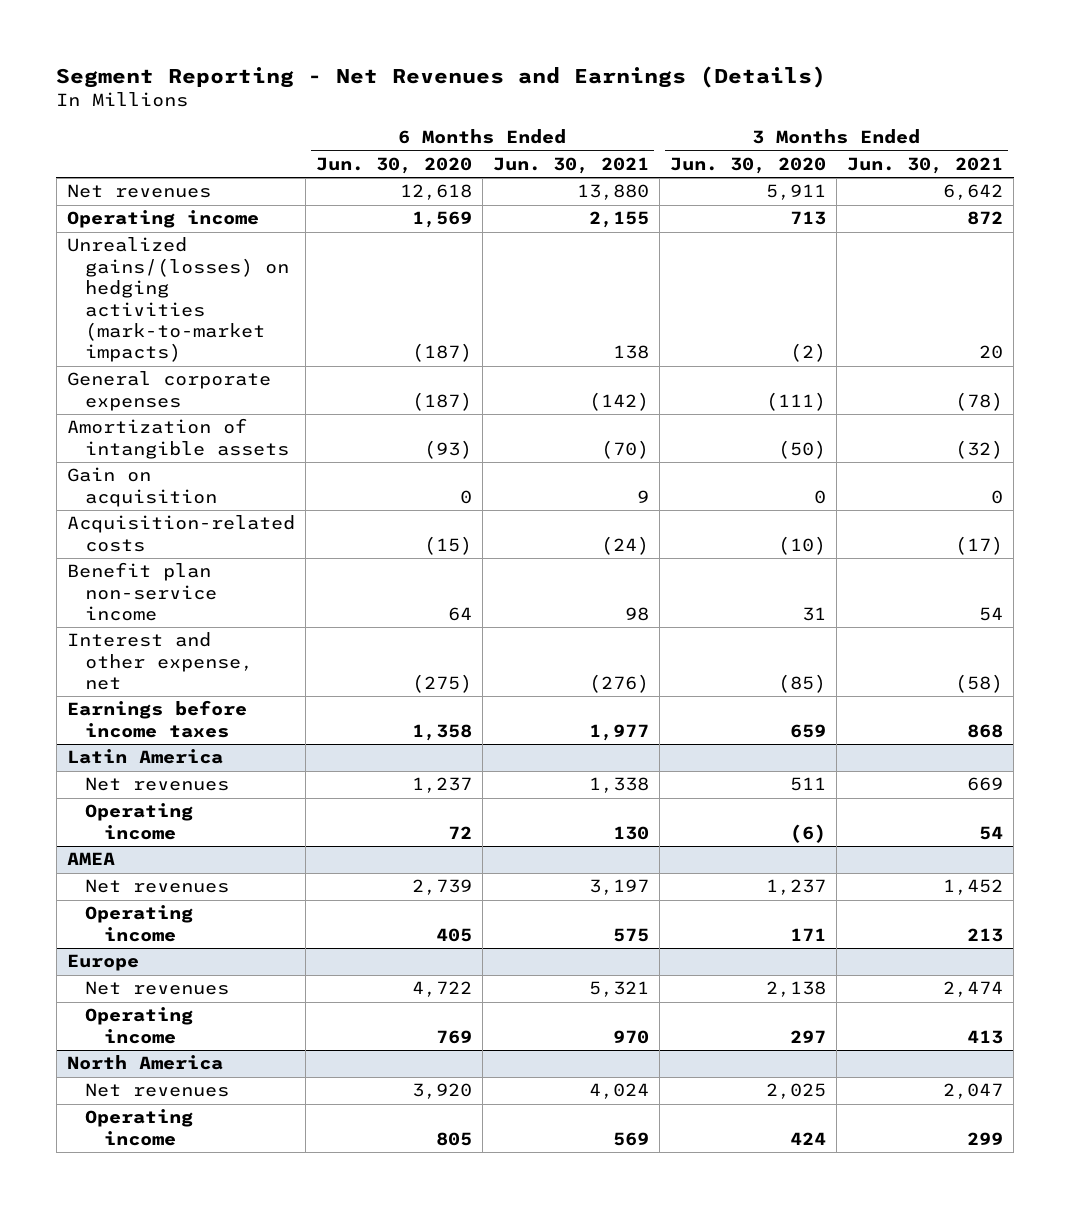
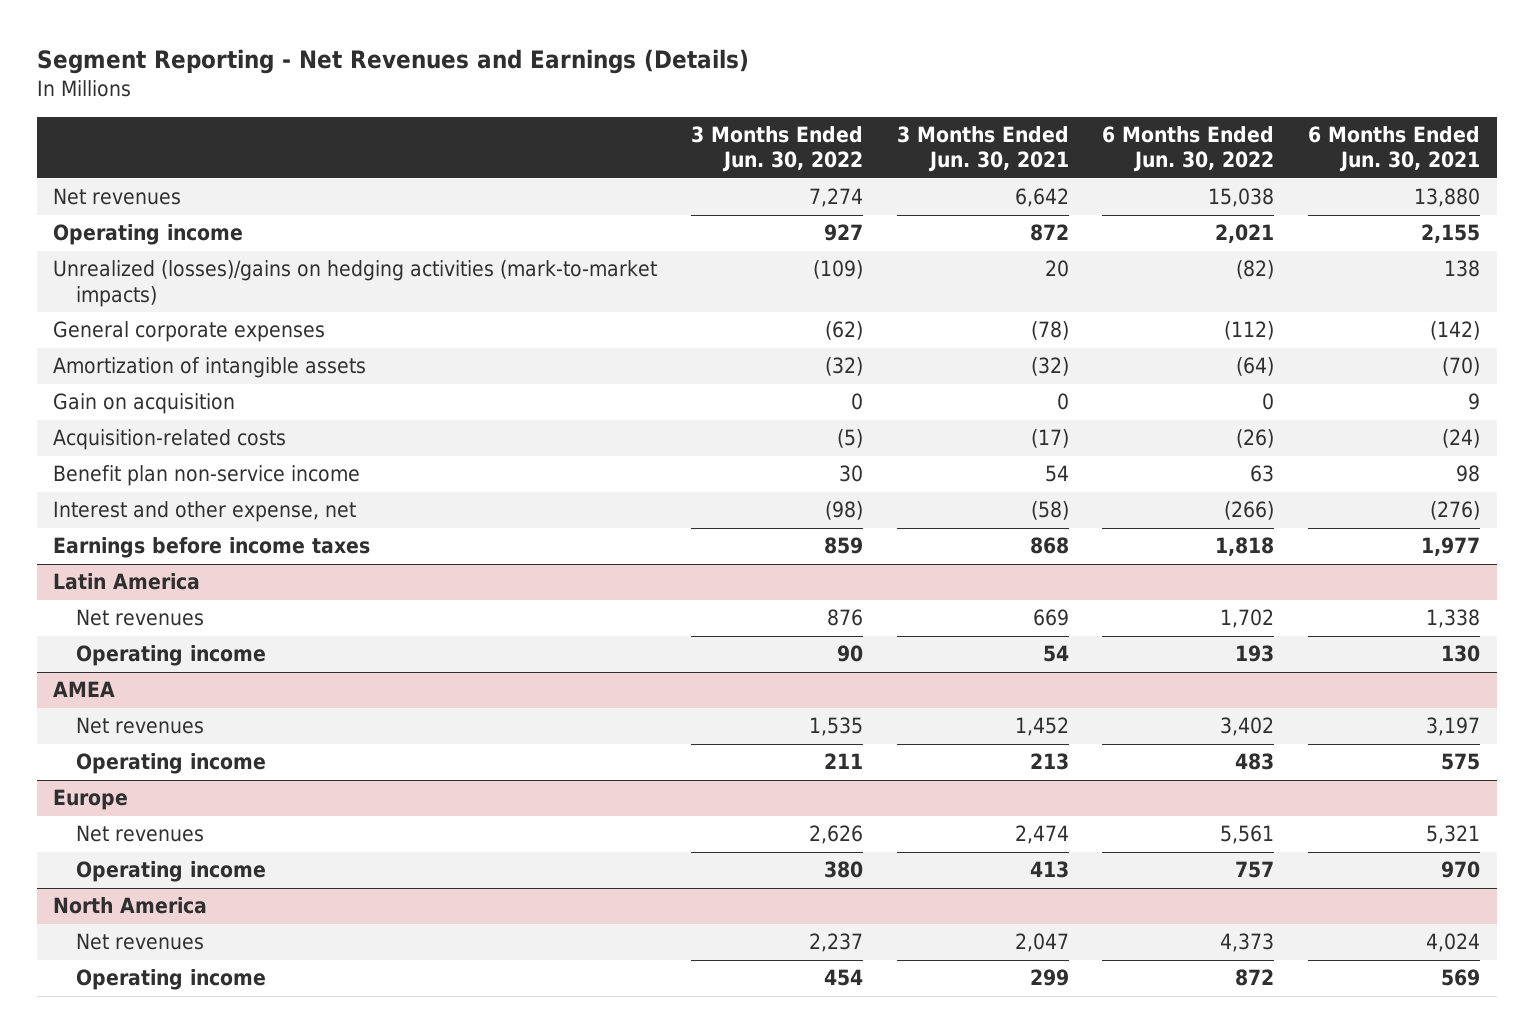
[315,156,472,174] Jun. 30, 2020 -> none
[669,156,826,174] Jun. 30, 2020 -> none
none -> [691,126,864,173] 3 Months Ended Jun. 30, 2022
none -> [1102,126,1275,173] 6 Months Ended Jun. 30, 2022
[66,237,290,363] Unrealized gains/(losses) on hedging activities (mark-to-market impacts) -> [53,260,658,307] Unrealized (losses)/gains on hedging activities (mark-to-market impacts)

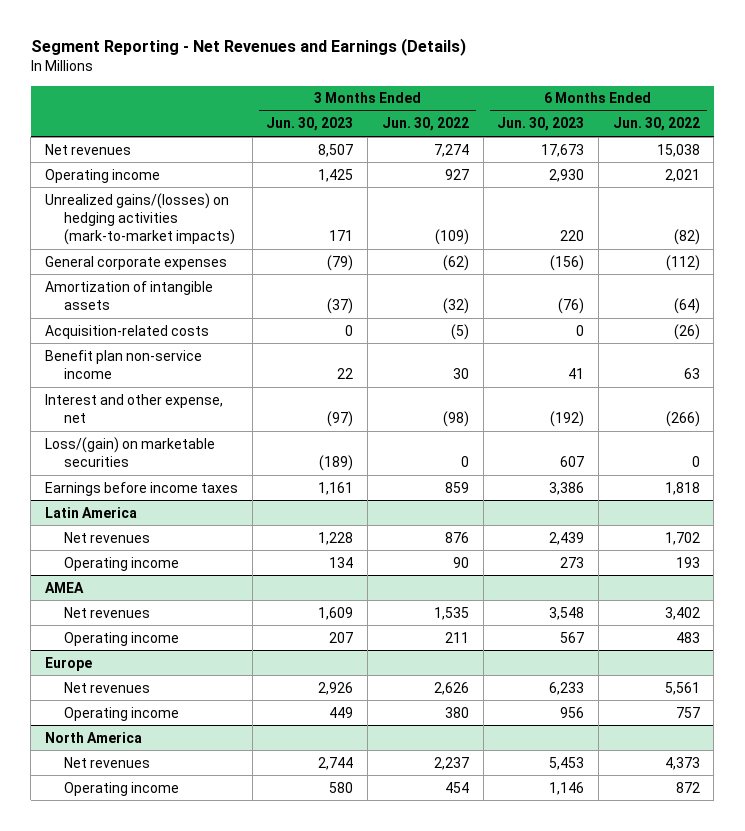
[896,126,1069,173] 3 Months Ended Jun. 30, 2021 -> none
[1307,126,1480,173] 6 Months Ended Jun. 30, 2021 -> none
none -> [266,117,354,132] Jun. 30, 2023
none -> [497,117,585,132] Jun. 30, 2023
[53,260,658,307] Unrealized (losses)/gains on hedging activities (mark-to-market impacts) -> [44,192,235,246] Unrealized gains/(losses) on hedging activities (mark-to-market impacts)
[53,393,236,415] Gain on acquisition -> none
none -> [44,436,215,467] Loss/(gain) on marketable securities

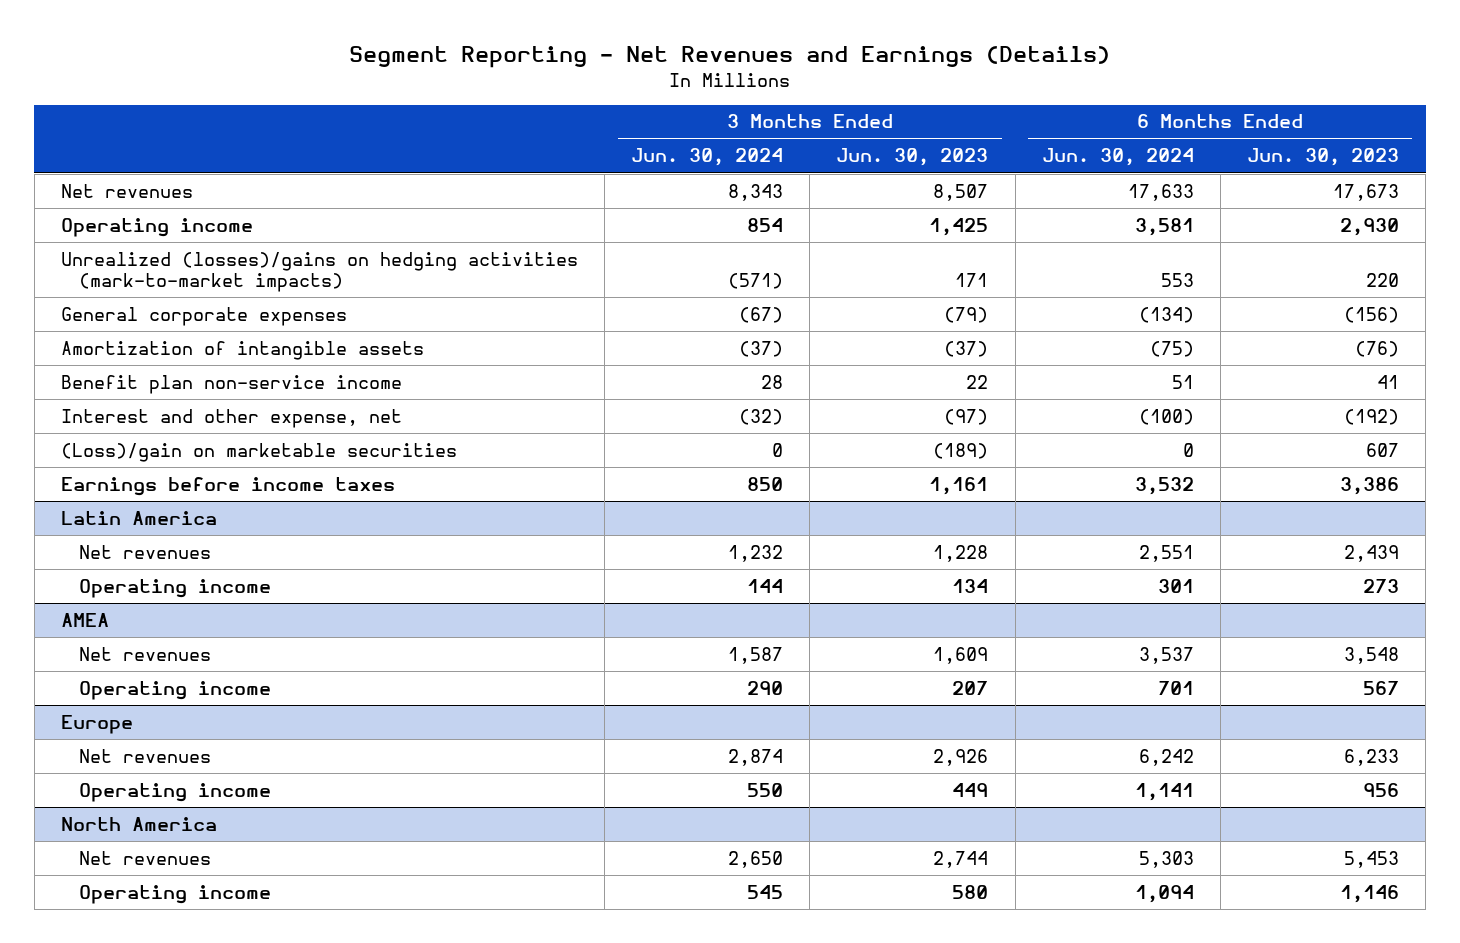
[381,117,469,132] Jun. 30, 2022 -> none
[612,117,700,132] Jun. 30, 2022 -> none
none -> [631,148,784,167] Jun. 30, 2024
none -> [1041,148,1194,167] Jun. 30, 2024
[44,192,235,246] Unrealized gains/(losses) on hedging activities (mark-to-market impacts) -> [60,251,578,292] Unrealized (losses)/gains on hedging activities (mark-to-market impacts)
[44,324,209,339] Acquisition-related costs -> none
[44,436,215,467] Loss/(gain) on marketable securities -> [60,442,457,462] (Loss)/gain on marketable securities

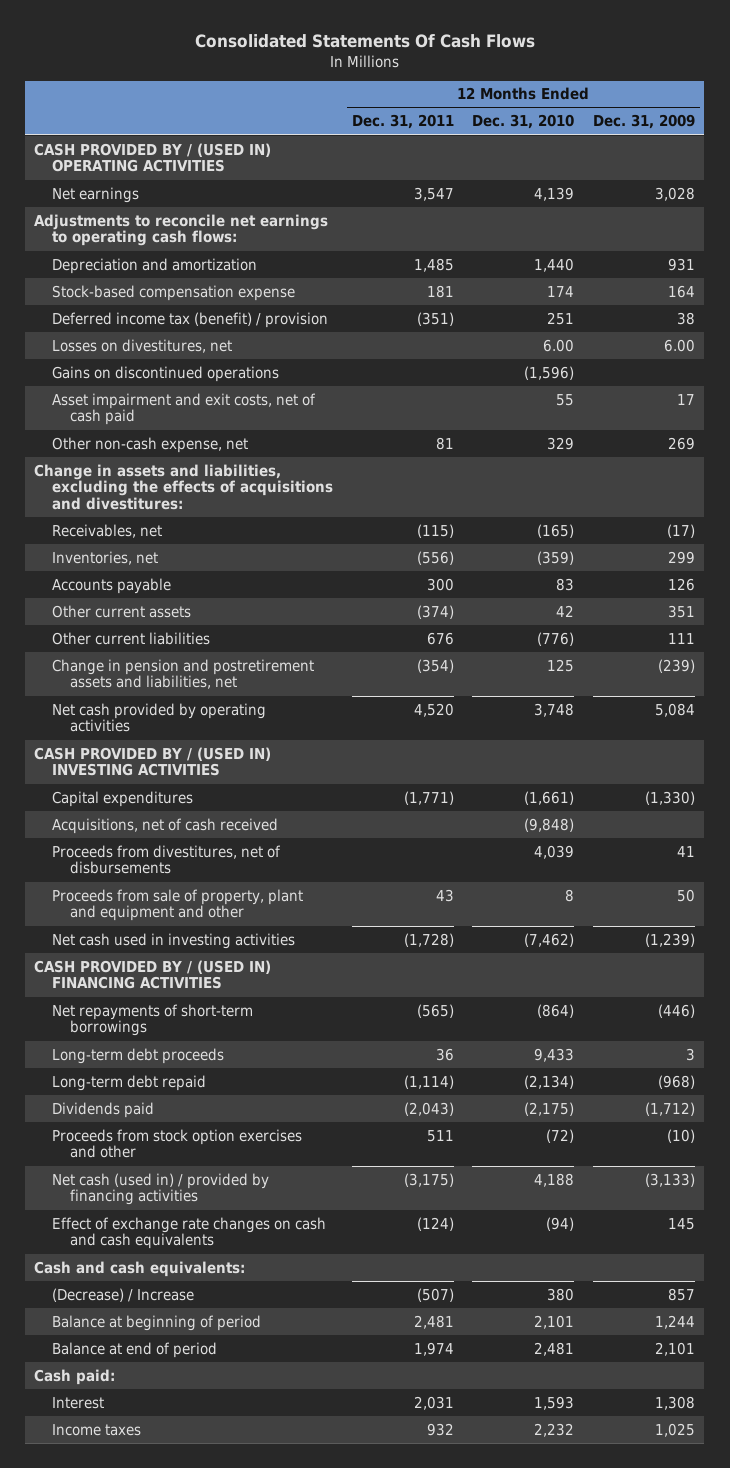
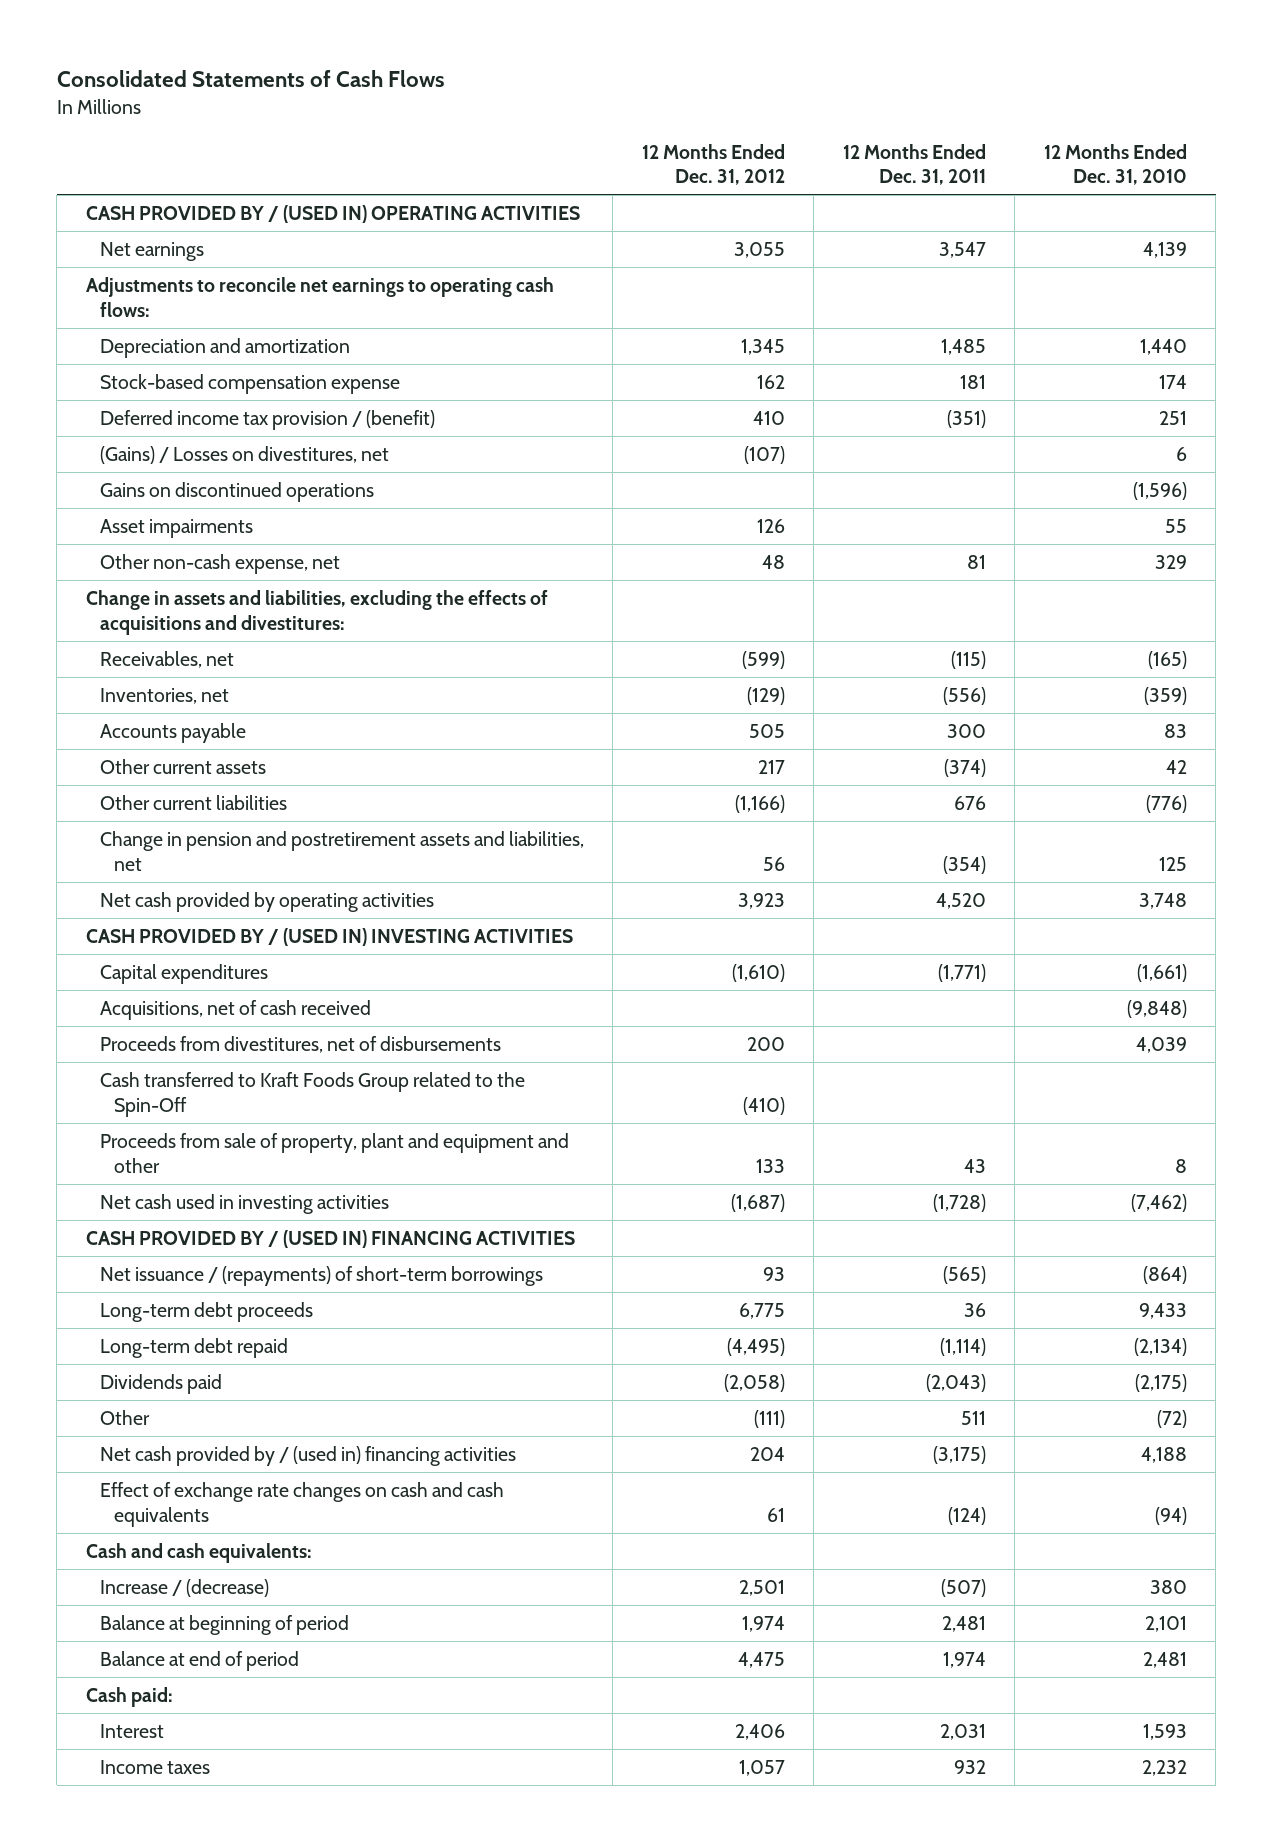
[194,34,535,49] Consolidated Statements Of Cash Flows -> [56,70,445,88] Consolidated Statements of Cash Flows
[593,114,696,130] Dec. 31, 2009 -> none
none -> [641,143,785,186] 12 Months Ended Dec. 31, 2012
[52,311,329,328] Deferred income tax (benefit) / provision -> [99,410,435,431] Deferred income tax provision / (benefit)
[52,338,233,353] Losses on divestitures, net -> [99,446,389,465] (Gains) / Losses on divestitures, net
[543,338,575,352] 6.00 -> [1175,447,1187,462] 6
[52,392,317,426] Asset impairment and exit costs, net of cash paid -> none
none -> [99,519,253,539] Asset impairments
none -> [99,1072,525,1117] Cash transferred to Kraft Foods Group related to the Spin-Off
[52,1003,254,1037] Net repayments of short-term borrowings -> [99,1266,543,1287] Net issuance / (repayments) of short-term borrowings
[52,1128,303,1159] Proceeds from stock option exercises and other -> [99,1410,150,1426] Other
[52,1172,270,1206] Net cash (used in) / provided by financing activities -> [99,1446,516,1467] Net cash provided by / (used in) financing activities
[52,1287,195,1302] (Decrease) / Increase -> [99,1579,269,1598] Increase / (decrease)

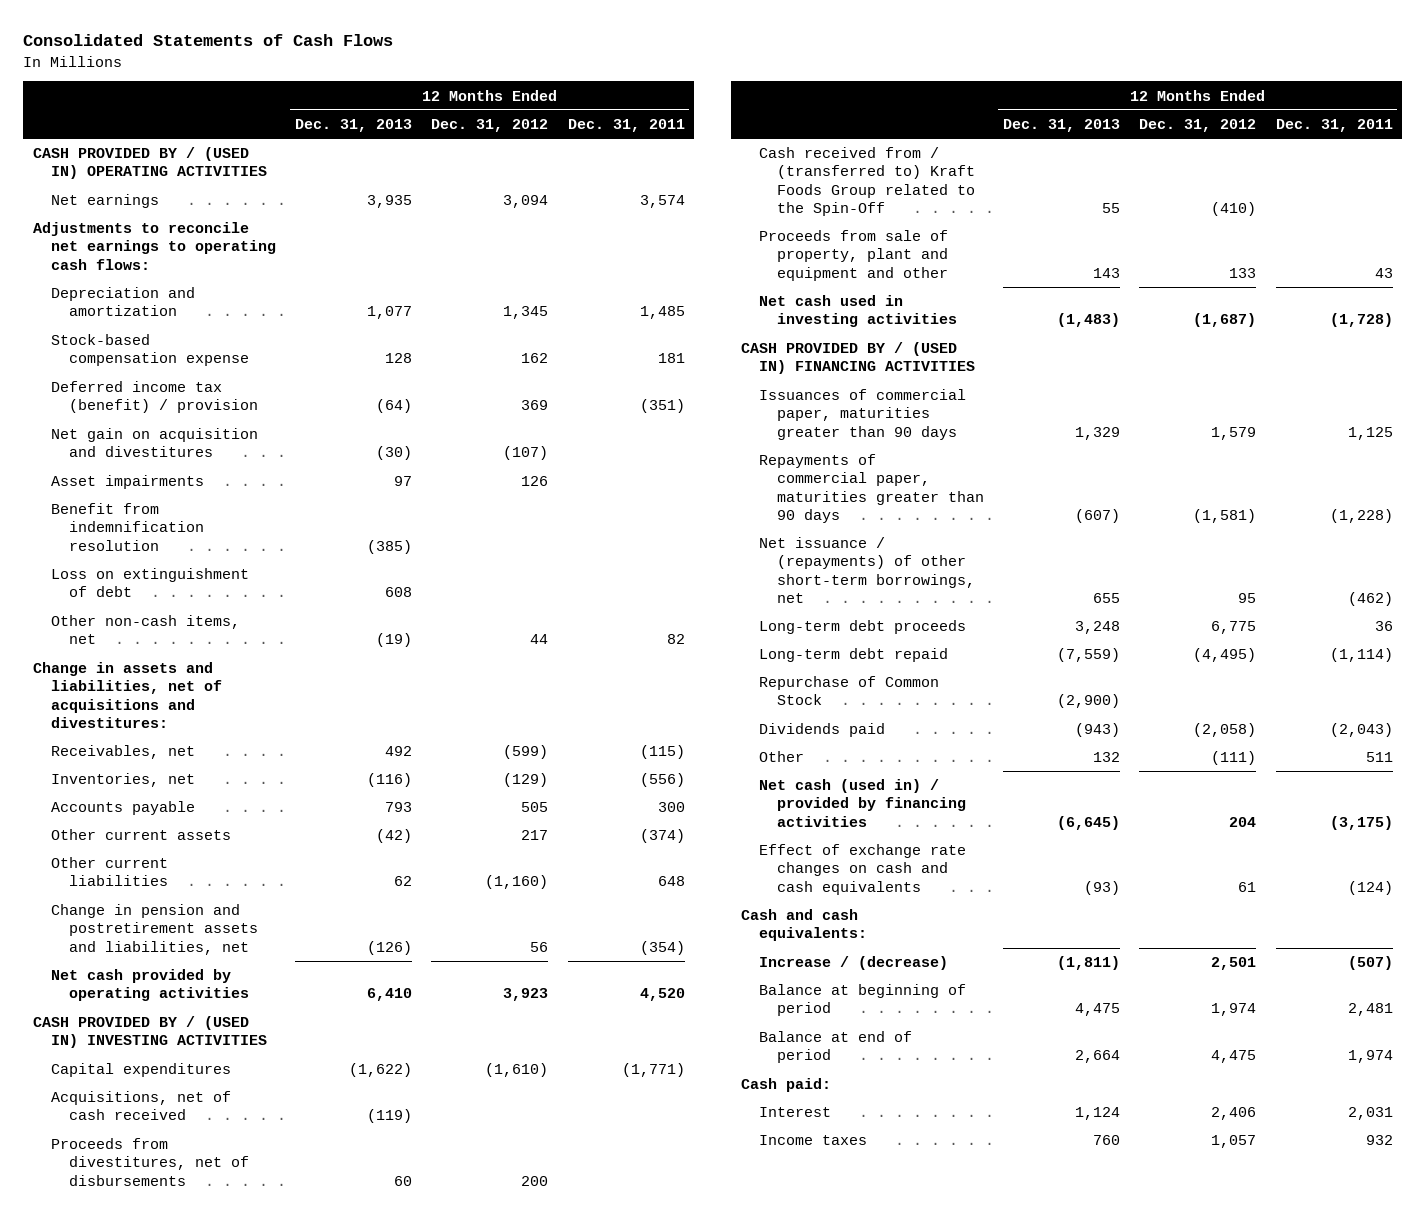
[1043,143,1187,186] 12 Months Ended Dec. 31, 2010 -> none
none -> [295,118,413,132] Dec. 31, 2013
[733,242,785,259] 3,055 -> [503,195,549,209] 3,094
[938,242,986,259] 3,547 -> [639,195,685,209] 3,574
[99,482,374,503] Gains on discontinued operations -> none
[99,410,435,431] Deferred income tax provision / (benefit) -> [50,381,258,414] Deferred income tax (benefit) / provision
[752,411,785,426] 410 -> [521,400,549,411] 369
[99,446,389,465] (Gains) / Losses on divestitures, net -> [50,428,258,458] Net gain on acquisition and divestitures
none -> [50,503,204,551] Benefit from indemnification resolution
none -> [50,568,249,598] Loss on extinguishment of debt
[99,554,340,575] Other non-cash expense, net -> [50,615,240,645] Other non-cash items, net
[761,555,785,570] 48 -> [530,634,549,645] 44
[966,555,986,570] 81 -> [666,634,685,645] 82
[85,590,548,635] Change in assets and liabilities, excluding the effects of acquisitions and divestitures: -> [32,662,222,729] Change in assets and liabilities, net of acquisitions and divestitures:
[734,795,785,814] (1,166) -> [485,875,549,890] (1,160)
[953,796,986,811] 676 -> [657,876,685,887] 648
[99,1072,525,1117] Cash transferred to Kraft Foods Group related to the Spin-Off -> [758,147,975,217] Cash received from / (transferred to) Kraft Foods Group related to the Spin-Off
none -> [758,389,966,440] Issuances of commercial paper, maturities greater than 90 days
none -> [758,454,984,524] Repayments of commercial paper, maturities greater than 90 days
[99,1266,543,1287] Net issuance / (repayments) of short-term borrowings -> [758,537,975,604] Net issuance / (repayments) of other short-term borrowings, net
[762,1267,785,1282] 93 -> [1238,593,1257,604] 95
[942,1266,986,1285] (565) -> [1347,592,1393,607] (462)
none -> [758,676,939,706] Repurchase of Common Stock
[99,1446,516,1467] Net cash provided by / (used in) financing activities -> [758,779,966,827] Net cash (used in) / provided by financing activities

